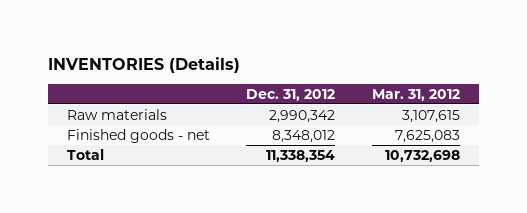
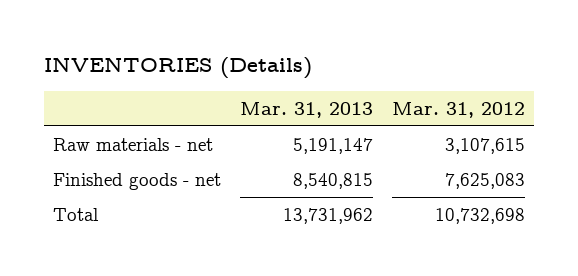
[246,88,336,101] Dec. 31, 2012 -> none
none -> [240,101,374,118] Mar. 31, 2013
[66,108,167,120] Raw materials -> [53,137,214,151] Raw materials - net

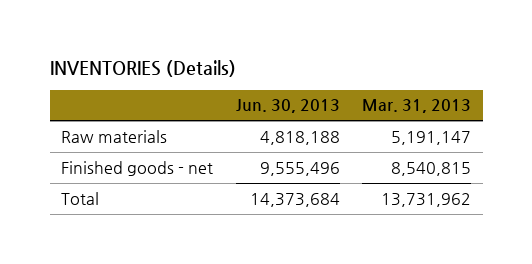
[391,101,525,118] Mar. 31, 2012 -> none
none -> [235,99,340,114] Jun. 30, 2013
[53,137,214,151] Raw materials - net -> [60,129,167,143] Raw materials

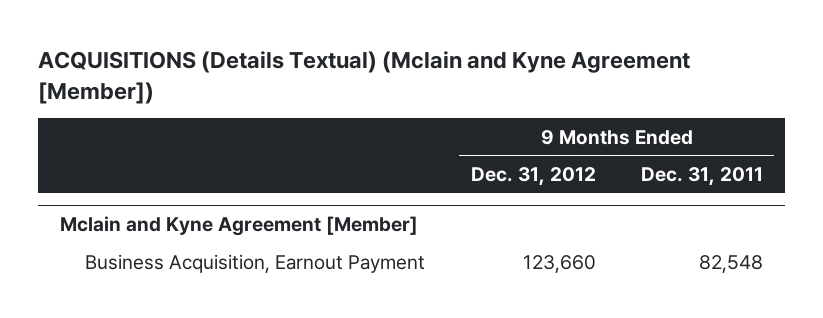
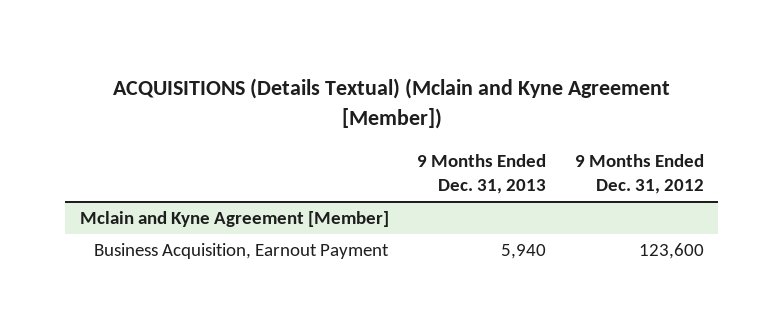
[640,166,763,186] Dec. 31, 2011 -> none
none -> [417,153,547,195] 9 Months Ended Dec. 31, 2013
[522,254,596,273] 123,660 -> [638,243,704,260] 123,600

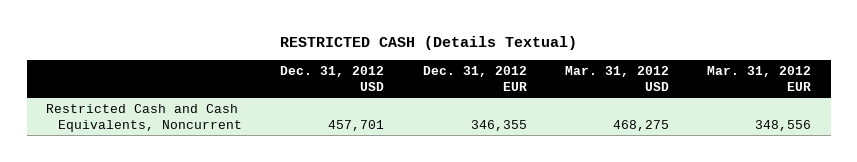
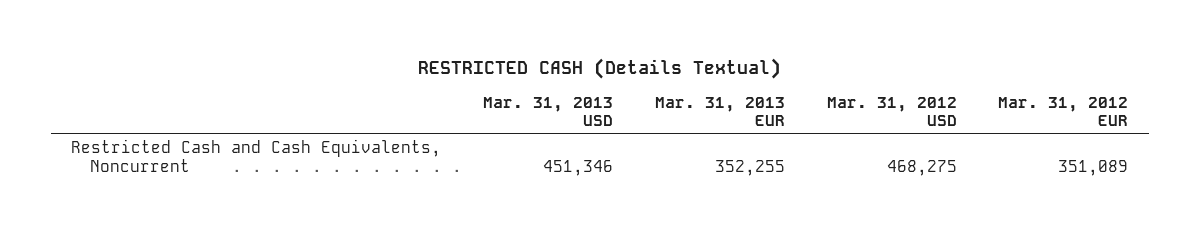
[280,66,385,91] Dec. 31, 2012 USD -> none
[422,66,527,91] Dec. 31, 2012 EUR -> none
none -> [483,96,614,127] Mar. 31, 2013 USD
none -> [654,96,785,127] Mar. 31, 2013 EUR
[755,119,812,131] 348,556 -> [1058,159,1129,176] 351,089

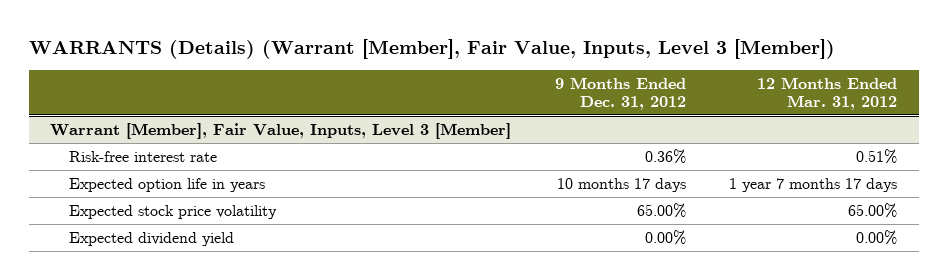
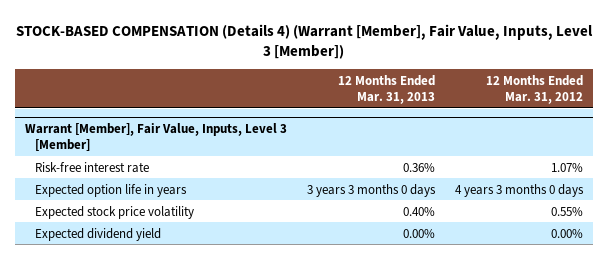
[28,38,835,59] WARRANTS (Details) (Warrant [Member], Fair Value, Inputs, Level 3 [Member]) -> [16,23,594,60] STOCK-BASED COMPENSATION (Details 4) (Warrant [Member], Fair Value, Inputs, Level 3 [Member])
[554,76,686,111] 9 Months Ended Dec. 31, 2012 -> none
none -> [338,74,436,104] 12 Months Ended Mar. 31, 2013
[856,148,898,164] 0.51% -> [551,162,584,172] 1.07%
[729,177,898,192] 1 year 7 months 17 days -> [455,183,585,197] 4 years 3 months 0 days
[848,202,898,218] 65.00% -> [551,206,584,216] 0.55%

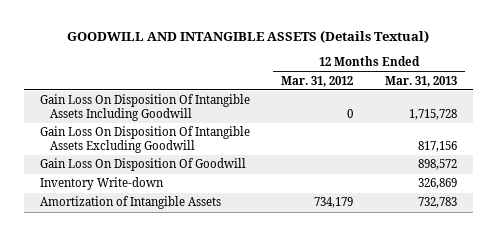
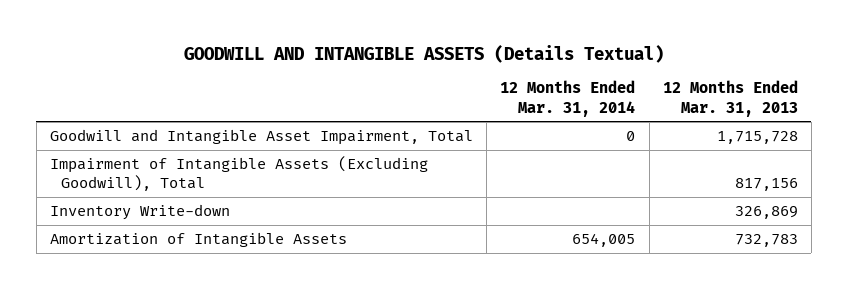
[281,75,354,87] Mar. 31, 2012 -> none
none -> [500,80,636,117] 12 Months Ended Mar. 31, 2014
[39,158,246,172] Gain Loss On Disposition Of Goodwill -> none
[39,94,250,121] Gain Loss On Disposition Of Intangible Assets Including Goodwill -> [50,129,474,146] Goodwill and Intangible Asset Impairment, Total
[39,126,250,153] Gain Loss On Disposition Of Intangible Assets Excluding Goodwill -> [50,156,429,192] Impairment of Intangible Assets (Excluding Goodwill), Total

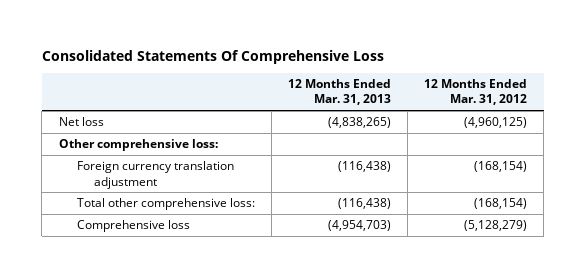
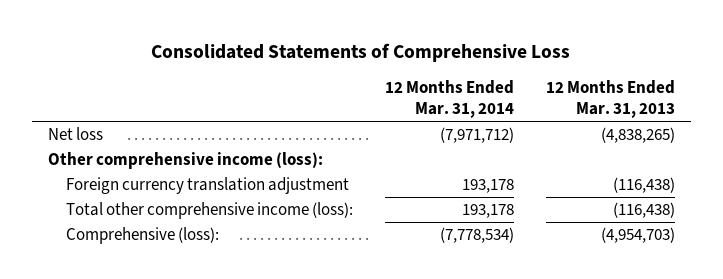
[41,49,384,64] Consolidated Statements Of Comprehensive Loss -> [151,43,571,63] Consolidated Statements of Comprehensive Loss
[423,78,527,106] 12 Months Ended Mar. 31, 2012 -> none
none -> [385,80,515,119] 12 Months Ended Mar. 31, 2014
[58,139,218,152] Other comprehensive loss: -> [47,152,323,170] Other comprehensive income (loss):
[76,198,255,211] Total other comprehensive loss: -> [66,202,354,220] Total other comprehensive income (loss):
[76,220,190,233] Comprehensive loss -> [66,227,220,245] Comprehensive (loss):

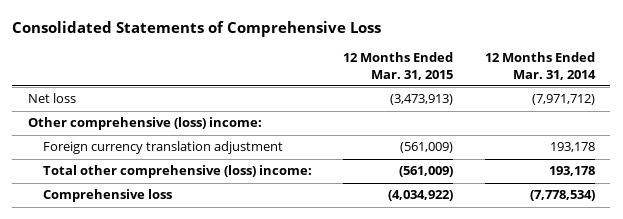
[546,80,676,119] 12 Months Ended Mar. 31, 2013 -> none
none -> [343,52,454,80] 12 Months Ended Mar. 31, 2015
[47,152,323,170] Other comprehensive income (loss): -> [28,117,263,131] Other comprehensive (loss) income:
[66,202,354,220] Total other comprehensive income (loss): -> [43,165,313,179] Total other comprehensive (loss) income:
[66,227,220,245] Comprehensive (loss): -> [43,189,173,203] Comprehensive loss

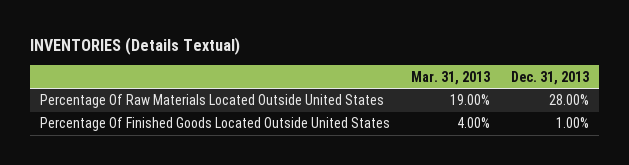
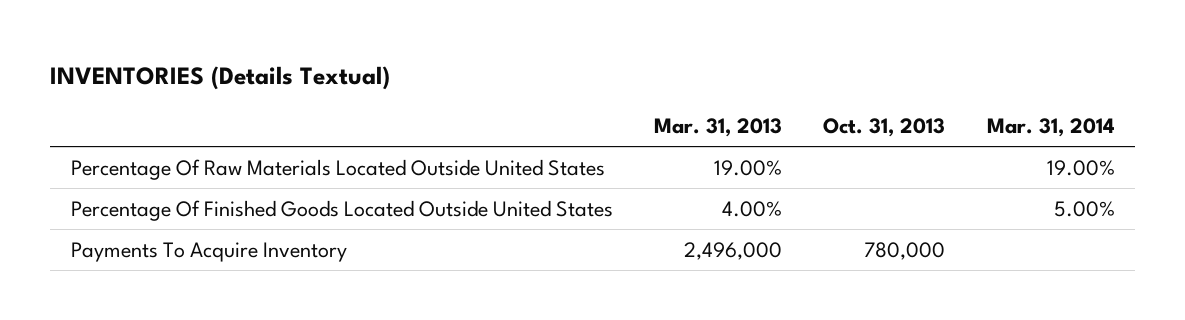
[510,70,589,85] Dec. 31, 2013 -> none
none -> [823,118,946,138] Oct. 31, 2013
none -> [986,118,1115,138] Mar. 31, 2014
none -> [70,241,347,262] Payments To Acquire Inventory

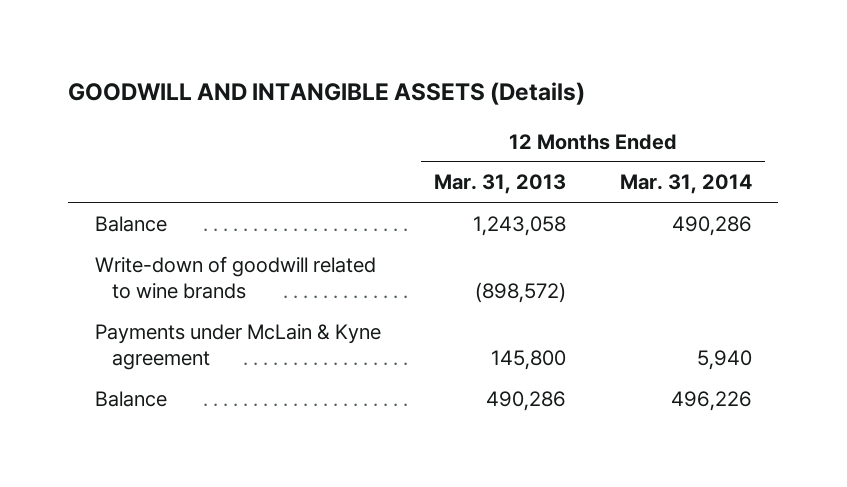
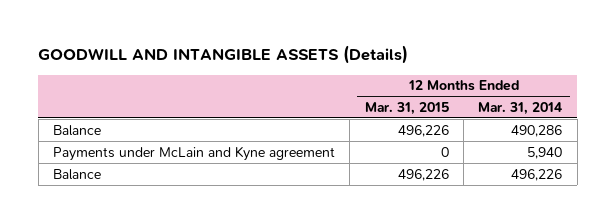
[434,174,567,195] Mar. 31, 2013 -> none
none -> [364,101,449,115] Mar. 31, 2015
[94,255,376,299] Write-down of goodwill related to wine brands -> none
[94,323,381,370] Payments under McLain & Kyne agreement -> [53,145,336,161] Payments under McLain and Kyne agreement

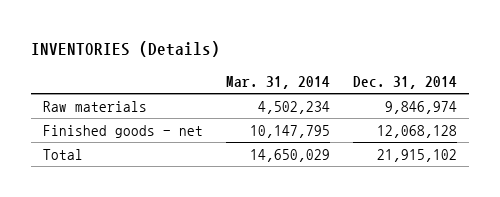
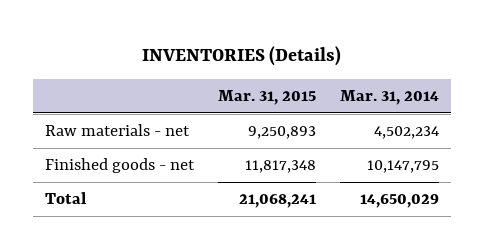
[353,76,458,90] Dec. 31, 2014 -> none
none -> [217,90,316,106] Mar. 31, 2015
[42,100,147,112] Raw materials -> [44,123,190,136] Raw materials - net

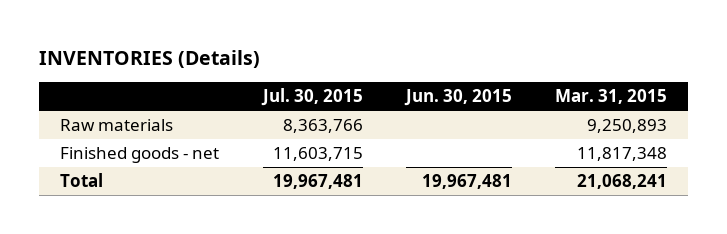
[339,90,439,106] Mar. 31, 2014 -> none
none -> [260,88,363,107] Jul. 30, 2015
none -> [403,89,512,107] Jun. 30, 2015
[44,123,190,136] Raw materials - net -> [60,118,174,131] Raw materials

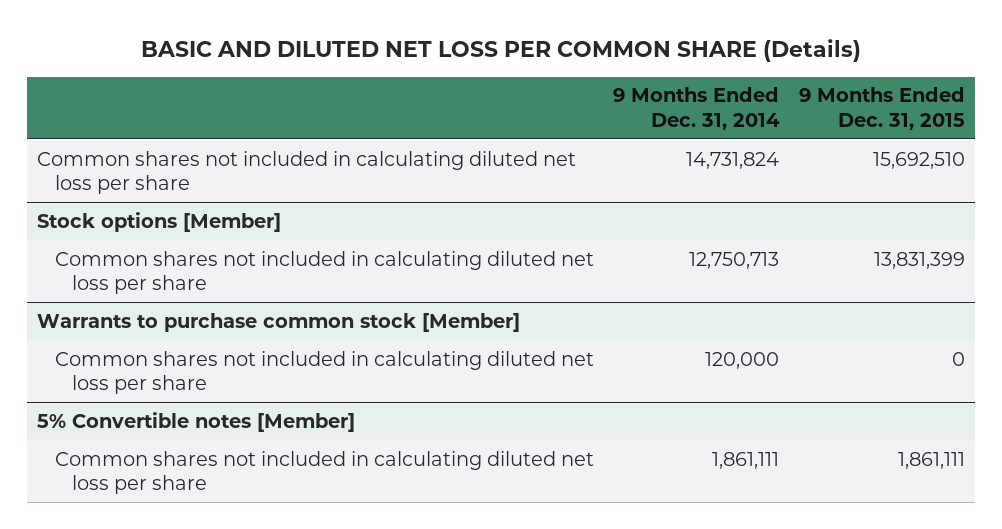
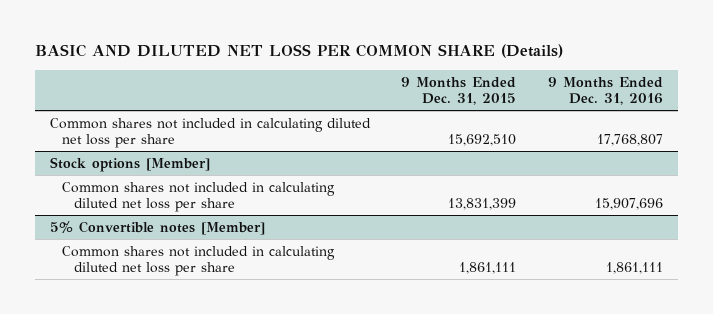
[613,87,781,130] 9 Months Ended Dec. 31, 2014 -> none
none -> [547,77,663,106] 9 Months Ended Dec. 31, 2016
[37,312,521,332] Warrants to purchase common stock [Member] -> none
[54,350,594,394] Common shares not included in calculating diluted net loss per share -> none

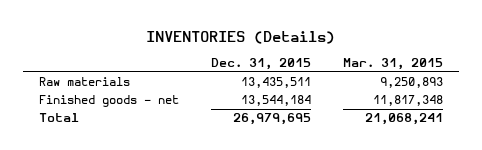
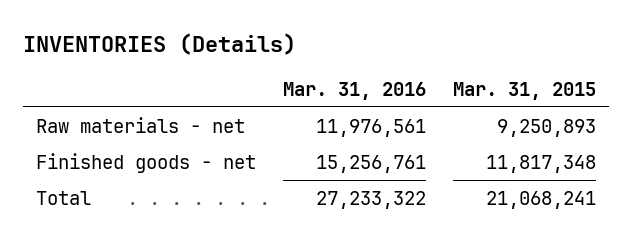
[210,58,311,71] Dec. 31, 2015 -> none
none -> [283,81,427,100] Mar. 31, 2016
[38,77,130,87] Raw materials -> [36,116,246,133] Raw materials - net

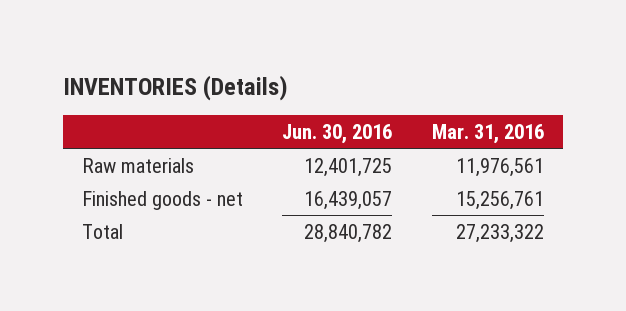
[452,81,596,100] Mar. 31, 2015 -> none
none -> [282,124,393,145] Jun. 30, 2016
[36,116,246,133] Raw materials - net -> [82,157,195,173] Raw materials

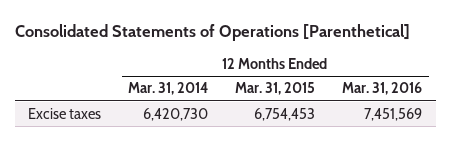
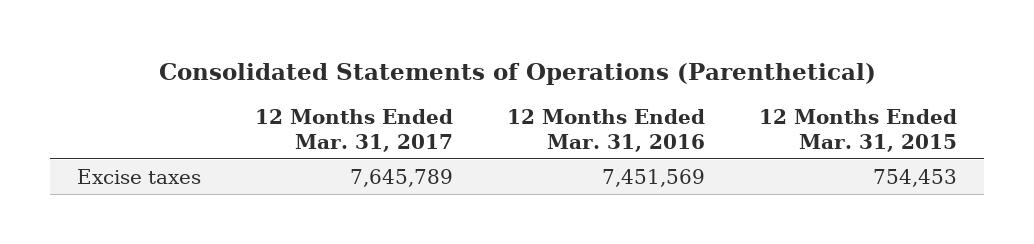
[14,24,410,42] Consolidated Statements of Operations [Parenthetical] -> [158,63,876,86] Consolidated Statements of Operations (Parenthetical)
[128,82,209,96] Mar. 31, 2014 -> none
none -> [254,109,453,152] 12 Months Ended Mar. 31, 2017
[254,108,316,122] 6,754,453 -> [872,169,957,188] 754,453

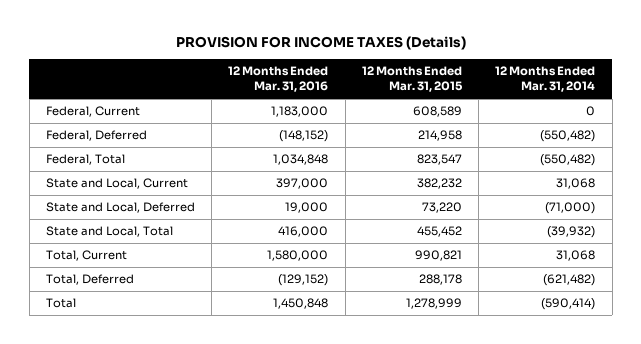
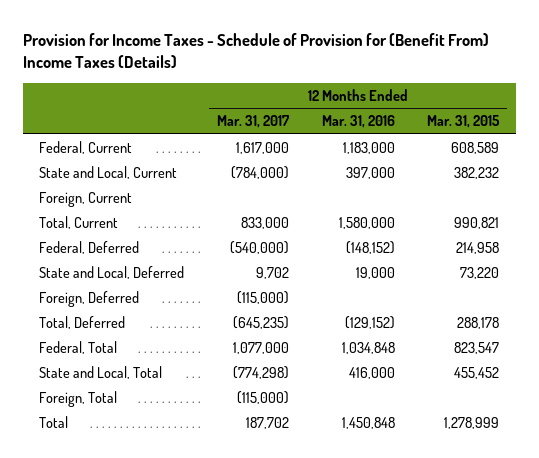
[175,36,466,51] PROVISION FOR INCOME TAXES (Details) -> [23,32,490,69] Provision for Income Taxes - Schedule of Provision for (Benefit From) Income Taxes (Details)
[495,66,596,93] 12 Months Ended Mar. 31, 2014 -> none
none -> [217,115,291,129] Mar. 31, 2017
none -> [39,192,133,208] Foreign, Current
[45,130,147,142] Federal, Deferred -> [39,241,140,255] Federal, Deferred
[45,202,195,214] State and Local, Deferred -> [39,266,185,280] State and Local, Deferred
none -> [39,291,140,308] Foreign, Deferred
[45,154,125,166] Federal, Total -> [39,341,118,355] Federal, Total
[45,226,173,238] State and Local, Total -> [39,366,163,380] State and Local, Total
none -> [39,391,118,408] Foreign, Total

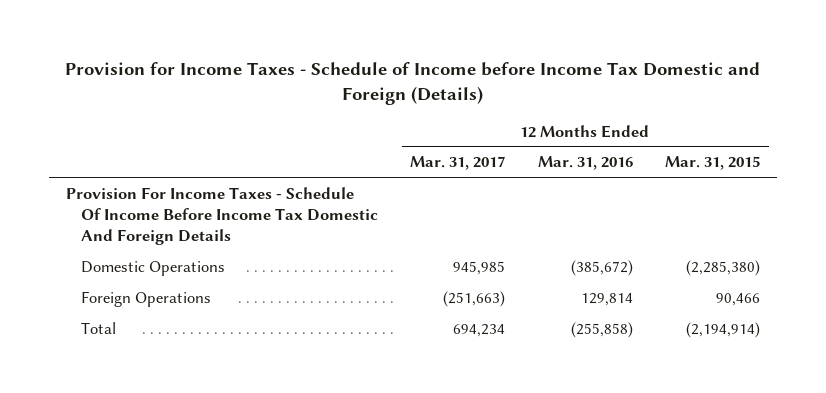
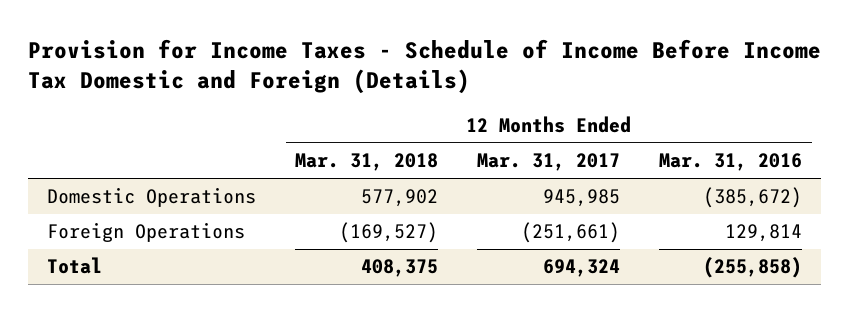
[65,61,761,105] Provision for Income Taxes - Schedule of Income before Income Tax Domestic and Foreign (Details) -> [28,39,822,95] Provision for Income Taxes - Schedule of Income Before Income Tax Domestic and Foreign (Details)
[665,156,761,171] Mar. 31, 2015 -> none
none -> [295,153,439,172] Mar. 31, 2018
[65,186,378,245] Provision For Income Taxes - Schedule Of Income Before Income Tax Domestic And Foreign Details -> none
[443,290,506,307] (251,663) -> [521,222,621,244] (251,661)
[453,323,506,337] 694,234 -> [543,259,621,278] 694,324

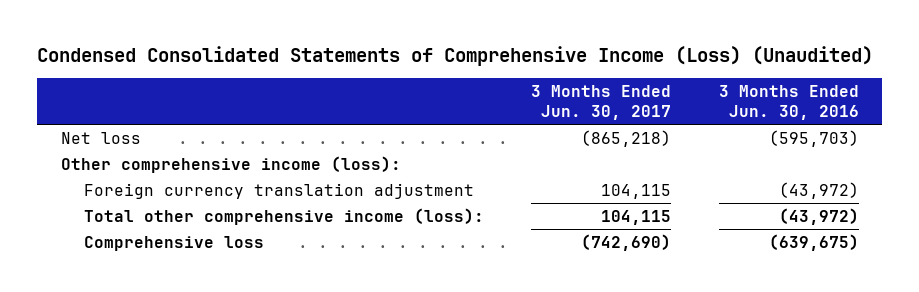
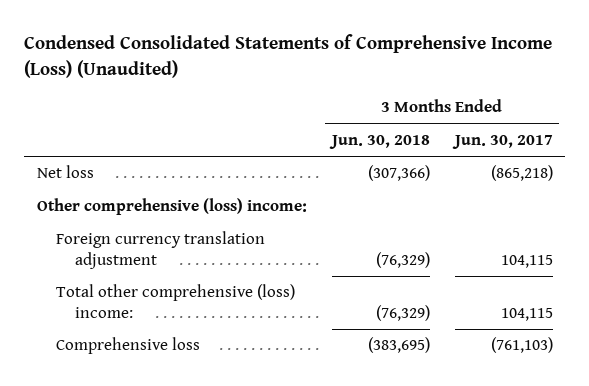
[718,85,859,121] 3 Months Ended Jun. 30, 2016 -> none
none -> [328,135,430,150] Jun. 30, 2018
[60,155,401,173] Other comprehensive income (loss): -> [36,198,307,216] Other comprehensive (loss) income:
[84,207,485,225] Total other comprehensive income (loss): -> [55,284,295,318] Total other comprehensive (loss) income:
[581,233,672,251] (742,690) -> [490,337,553,354] (761,103)

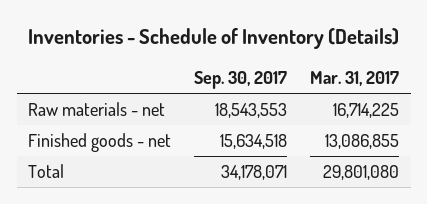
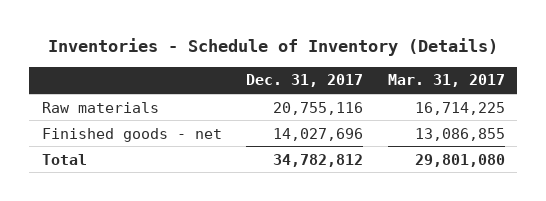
[194,71,288,90] Sep. 30, 2017 -> none
none -> [246,74,364,88] Dec. 31, 2017
[28,101,166,116] Raw materials - net -> [41,101,159,113] Raw materials

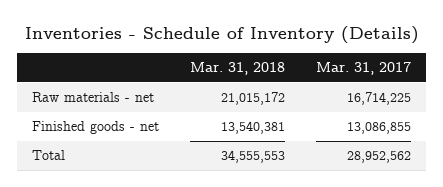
[246,74,364,88] Dec. 31, 2017 -> none
none -> [190,62,286,76] Mar. 31, 2018
[41,101,159,113] Raw materials -> [32,92,155,103] Raw materials - net
[414,153,505,167] 29,801,080 -> [346,151,411,164] 28,952,562

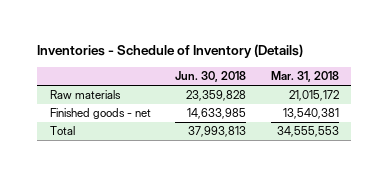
[315,62,411,76] Mar. 31, 2017 -> none
none -> [175,71,247,83] Jun. 30, 2018
[32,92,155,103] Raw materials - net -> [49,90,121,100] Raw materials

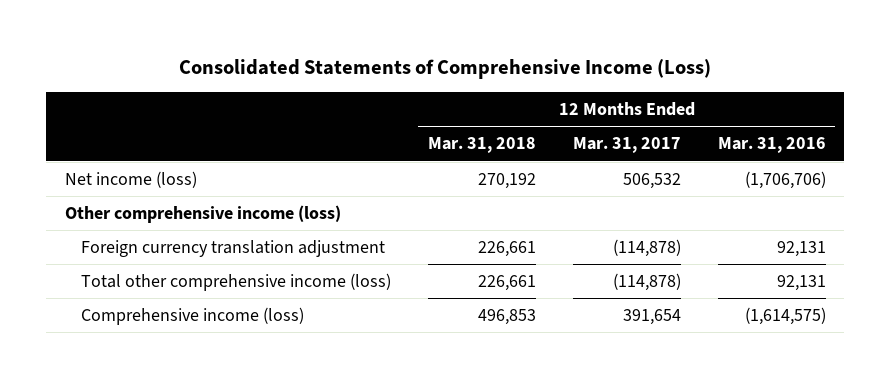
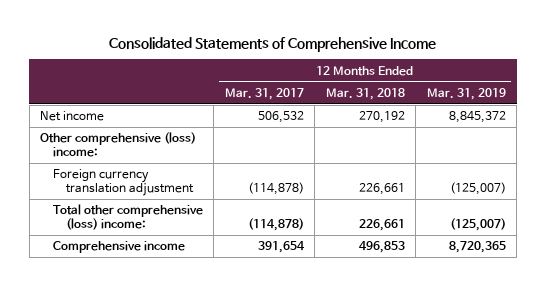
[179,59,712,80] Consolidated Statements of Comprehensive Income (Loss) -> [108,36,436,52] Consolidated Statements of Comprehensive Income
[717,137,826,154] Mar. 31, 2016 -> none
none -> [426,87,506,100] Mar. 31, 2019
[64,171,197,189] Net income (loss) -> [40,111,105,122] Net income
[64,205,341,224] Other comprehensive income (loss) -> [40,132,197,158] Other comprehensive (loss) income:
[80,273,391,292] Total other comprehensive income (loss) -> [52,204,203,231] Total other comprehensive (loss) income:
[80,307,304,326] Comprehensive income (loss) -> [52,241,185,254] Comprehensive income

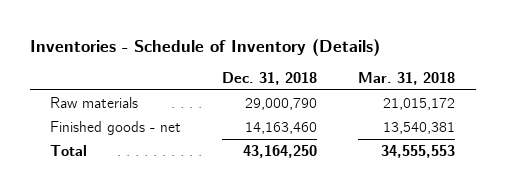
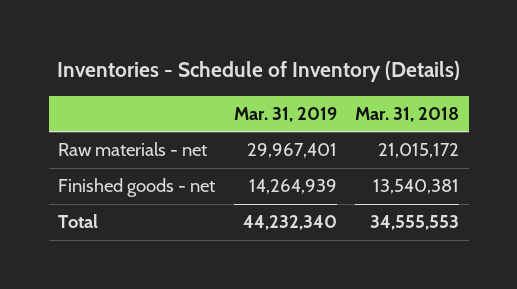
[222,72,318,86] Dec. 31, 2018 -> none
none -> [233,106,337,122] Mar. 31, 2019
[50,96,139,108] Raw materials -> [58,142,208,157] Raw materials - net

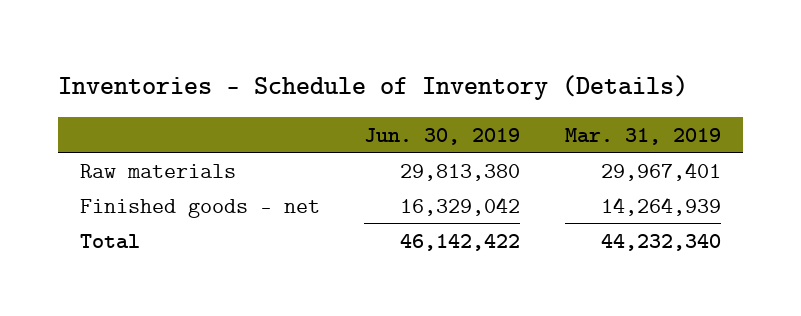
[355,106,460,122] Mar. 31, 2018 -> none
none -> [364,127,521,145] Jun. 30, 2019
[58,142,208,157] Raw materials - net -> [79,163,236,178] Raw materials

